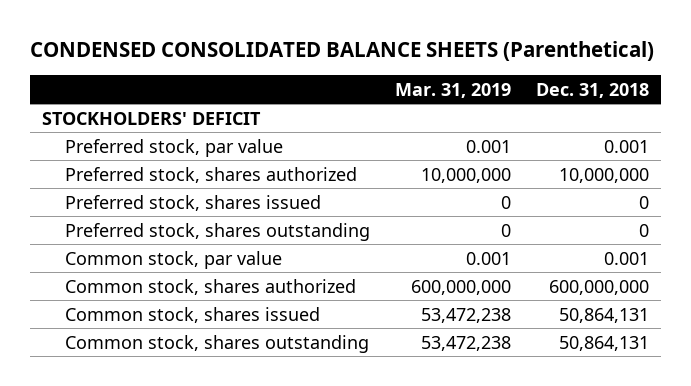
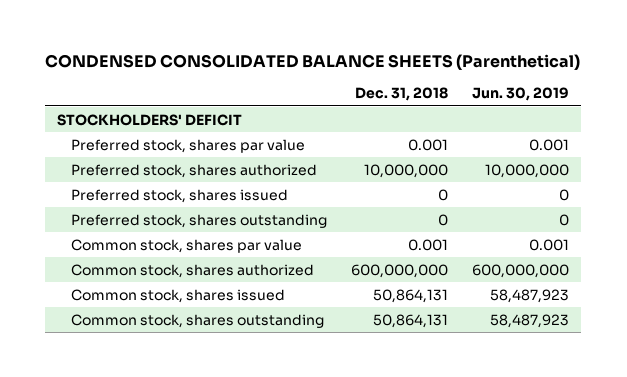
[394,82,511,98] Mar. 31, 2019 -> none
none -> [472,87,570,102] Jun. 30, 2019
[64,138,283,157] Preferred stock, par value -> [71,138,306,153] Preferred stock, shares par value
[64,250,282,269] Common stock, par value -> [71,238,303,253] Common stock, shares par value

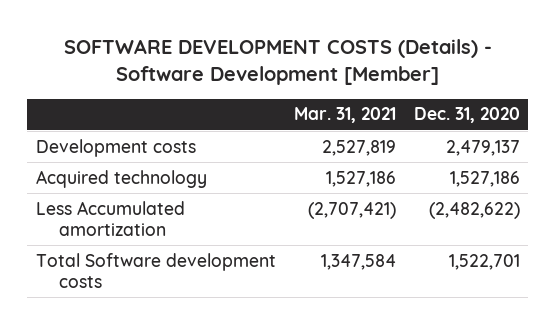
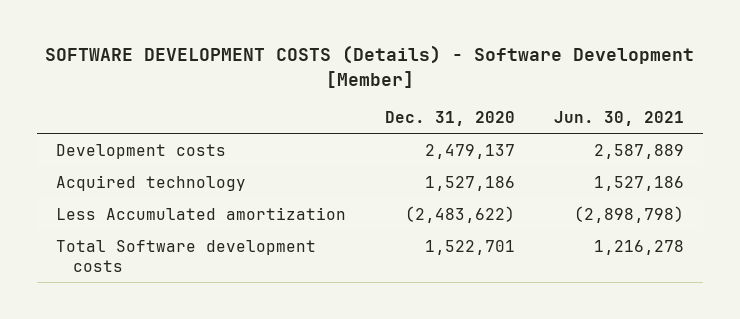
[293,107,396,124] Mar. 31, 2021 -> none
none -> [553,110,684,126] Jun. 30, 2021
[428,201,520,219] (2,482,622) -> [405,205,516,223] (2,483,622)

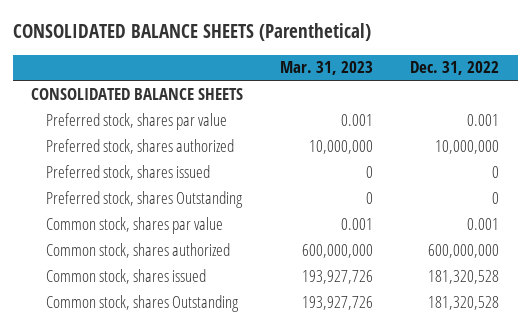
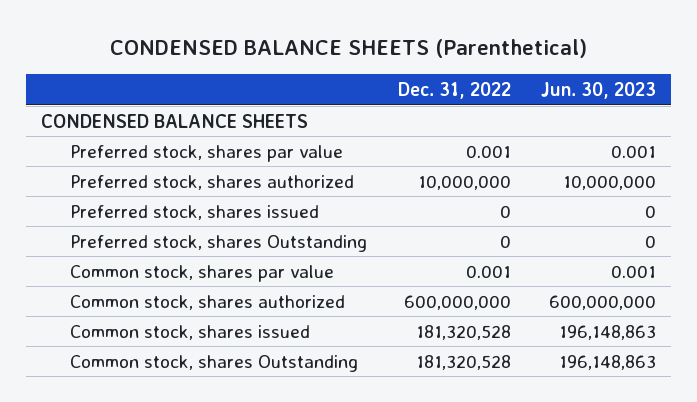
[13,23,372,42] CONSOLIDATED BALANCE SHEETS (Parenthetical) -> [109,39,587,59] CONDENSED BALANCE SHEETS (Parenthetical)
[280,61,374,76] Mar. 31, 2023 -> none
none -> [541,81,657,99] Jun. 30, 2023
[31,87,244,100] CONSOLIDATED BALANCE SHEETS -> [41,113,309,128] CONDENSED BALANCE SHEETS

